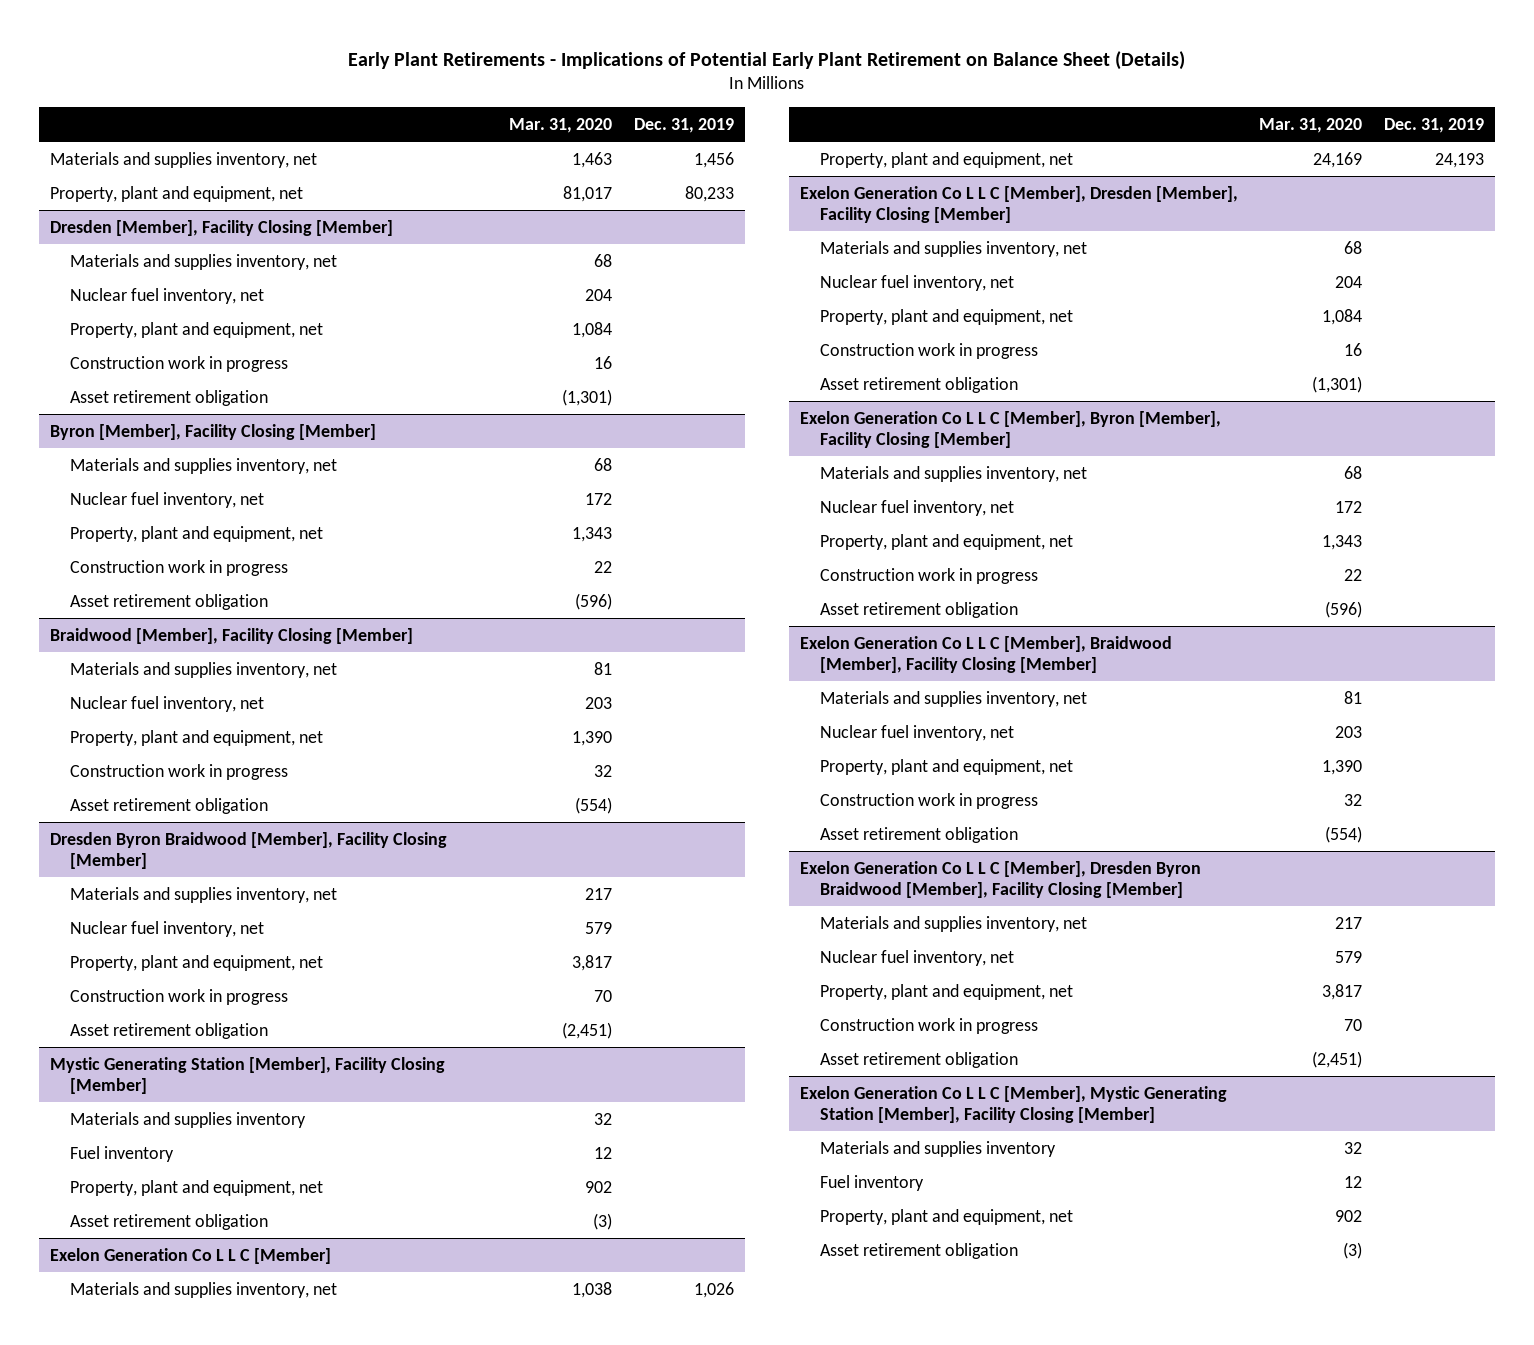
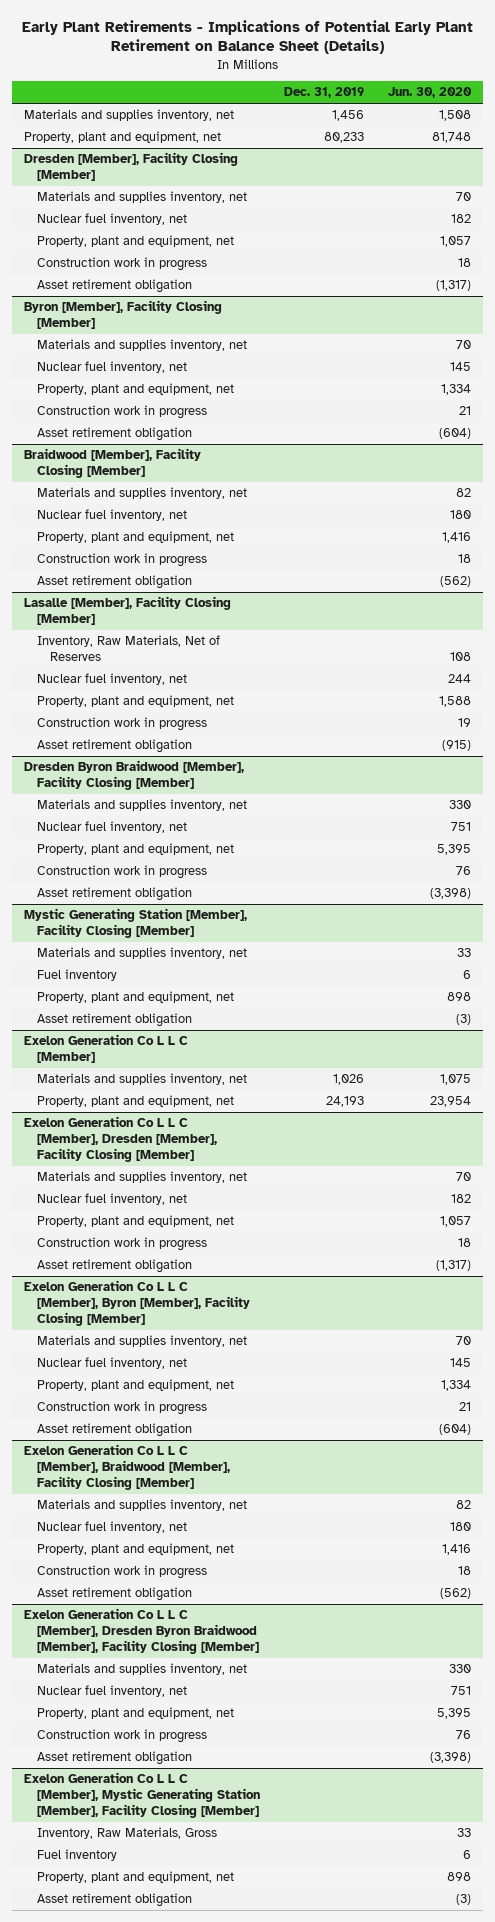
[509,117,613,133] Mar. 31, 2020 -> none
none -> [388,87,473,99] Jun. 30, 2020
none -> [23,596,231,626] Lasalle [Member], Facility Closing [Member]
none -> [37,635,221,662] Inventory, Raw Materials, Net of Reserves
none -> [37,673,188,686] Nuclear fuel inventory, net
none -> [37,695,235,708] Property, plant and equipment, net
none -> [37,717,208,732] Construction work in progress
none -> [37,739,193,754] Asset retirement obligation
[70,1111,307,1128] Materials and supplies inventory -> [37,947,248,960] Materials and supplies inventory, net
[819,1140,1056,1157] Materials and supplies inventory -> [37,1827,218,1840] Inventory, Raw Materials, Gross

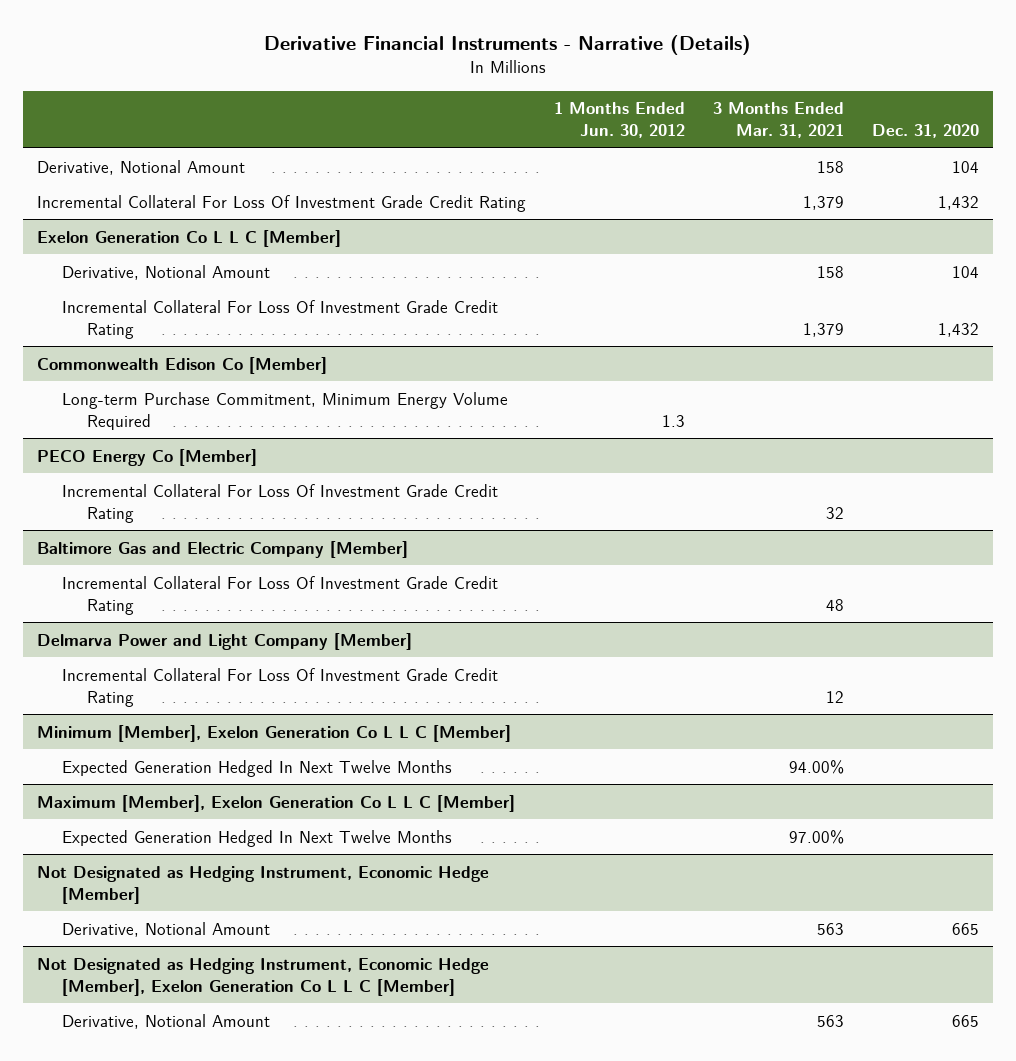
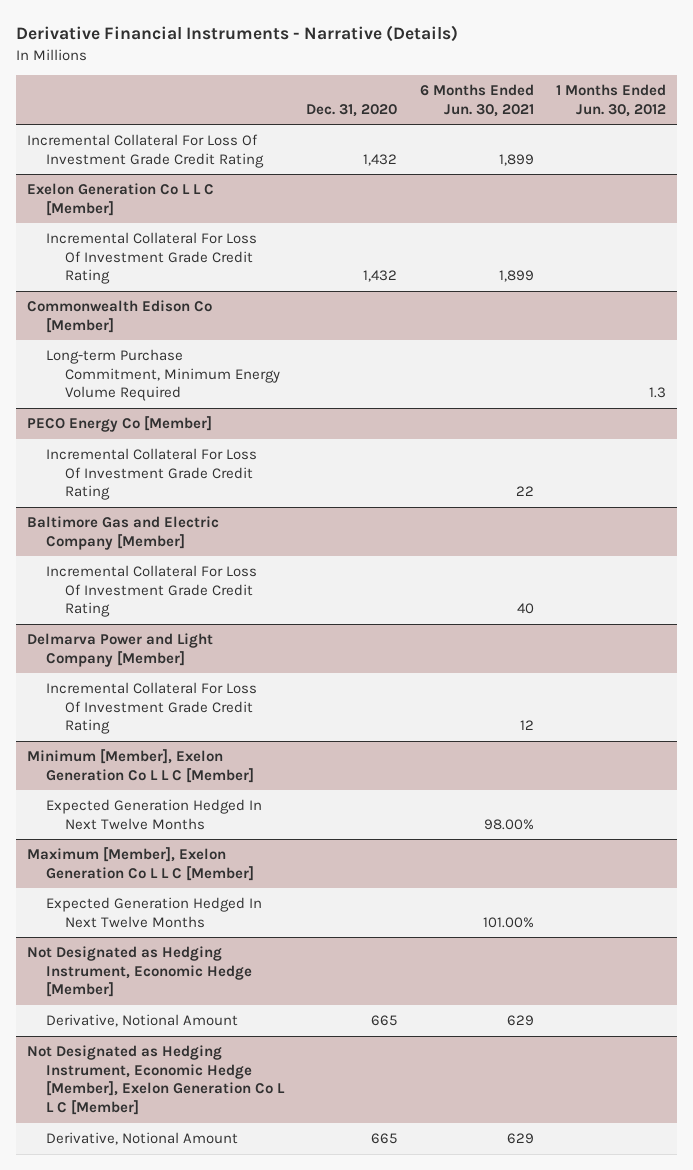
[712,102,844,139] 3 Months Ended Mar. 31, 2021 -> none
none -> [419,84,534,117] 6 Months Ended Jun. 30, 2021
[37,159,246,175] Derivative, Notional Amount -> none
[62,264,271,280] Derivative, Notional Amount -> none

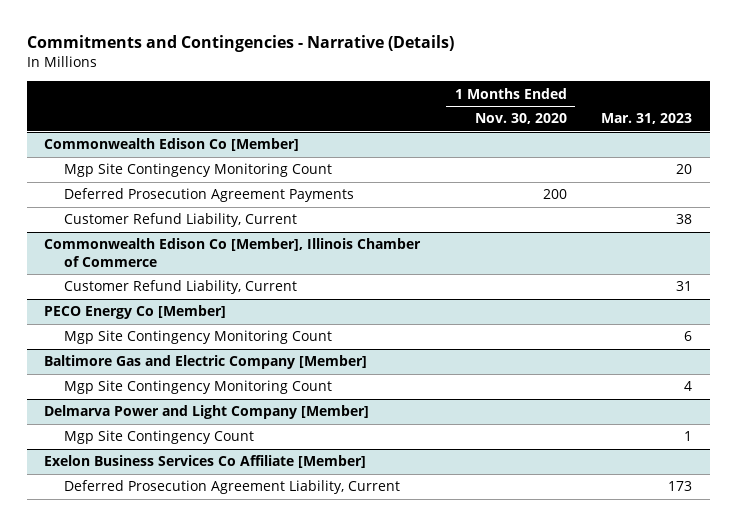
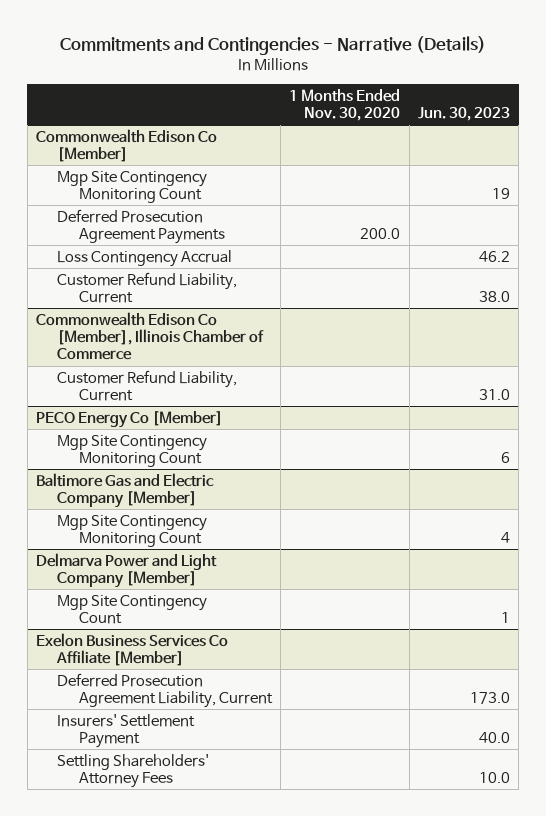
[601,113,693,125] Mar. 31, 2023 -> none
none -> [417,107,510,122] Jun. 30, 2023
[542,189,567,200] 200 -> [360,228,401,240] 200.0
none -> [57,249,233,267] Loss Contingency Accrual
none -> [57,713,196,749] Insurers' Settlement Payment
none -> [57,753,210,789] Settling Shareholders' Attorney Fees

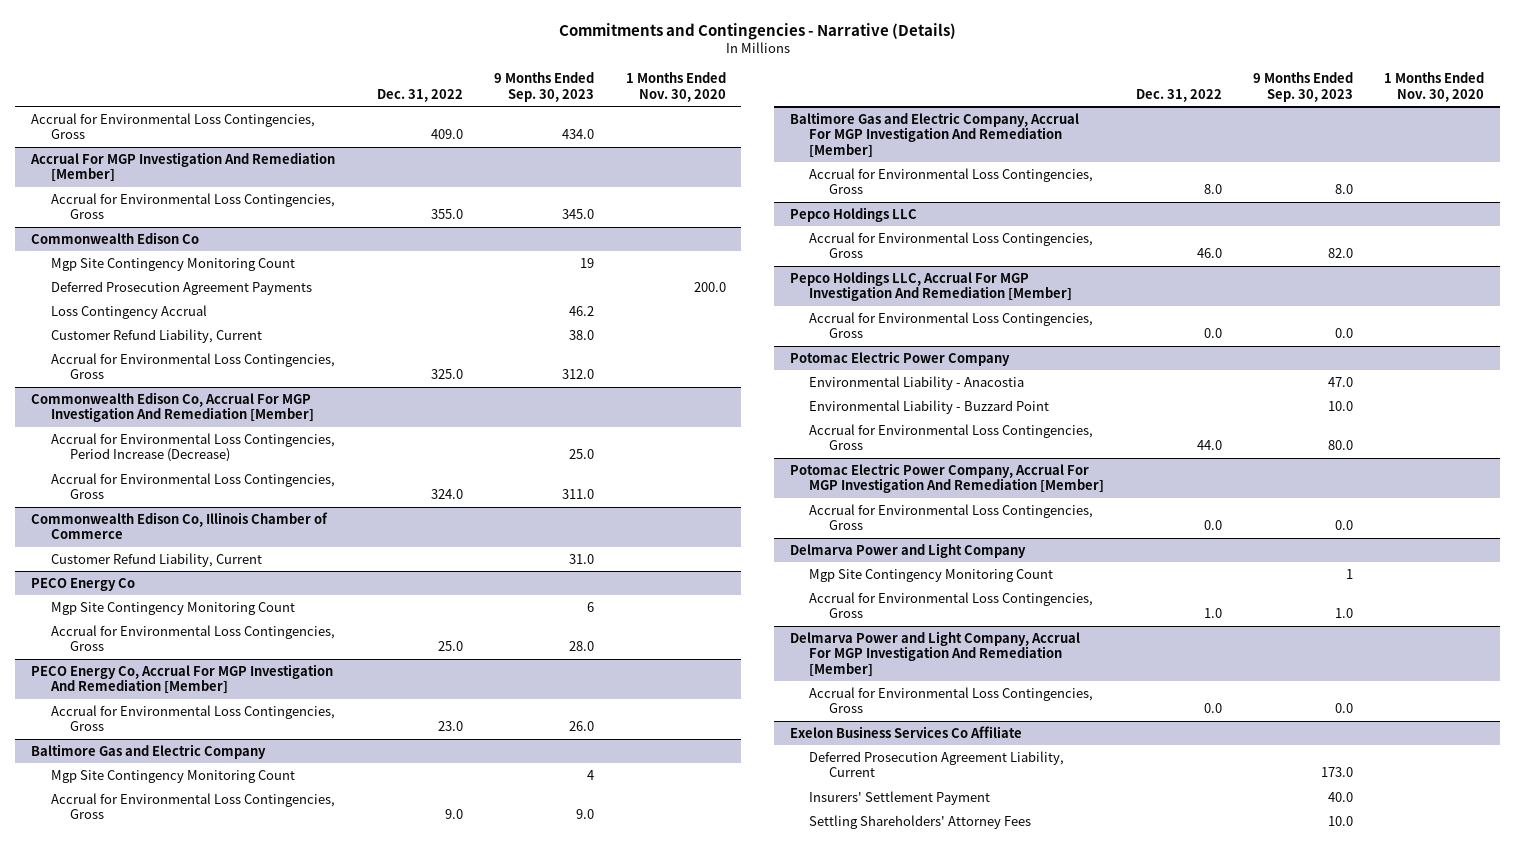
[417,107,510,122] Jun. 30, 2023 -> none
none -> [377,88,464,102] Dec. 31, 2022
none -> [494,72,595,102] 9 Months Ended Sep. 30, 2023
none -> [31,112,316,140] Accrual for Environmental Loss Contingencies, Gross
none -> [30,151,336,183] Accrual For MGP Investigation And Remediation [Member]
none -> [50,192,335,220] Accrual for Environmental Loss Contingencies, Gross
[35,128,217,163] Commonwealth Edison Co [Member] -> [31,231,200,244] Commonwealth Edison Co
none -> [50,352,335,380] Accrual for Environmental Loss Contingencies, Gross
none -> [31,391,314,423] Commonwealth Edison Co, Accrual For MGP Investigation And Remediation [Member]
none -> [50,432,335,463] Accrual for Environmental Loss Contingencies, Period Increase (Decrease)
none -> [50,472,335,500] Accrual for Environmental Loss Contingencies, Gross
[35,311,265,361] Commonwealth Edison Co [Member], Illinois Chamber of Commerce -> [31,511,329,540] Commonwealth Edison Co, Illinois Chamber of Commerce
[35,410,223,428] PECO Energy Co [Member] -> [31,577,136,591] PECO Energy Co
none -> [50,624,335,652] Accrual for Environmental Loss Contingencies, Gross
none -> [31,663,334,695] PECO Energy Co, Accrual For MGP Investigation And Remediation [Member]
none -> [50,704,335,732] Accrual for Environmental Loss Contingencies, Gross
[35,472,214,509] Baltimore Gas and Electric Company [Member] -> [31,743,267,759] Baltimore Gas and Electric Company
none -> [50,792,335,820] Accrual for Environmental Loss Contingencies, Gross
none -> [789,111,1079,159] Baltimore Gas and Electric Company, Accrual For MGP Investigation And Remediation [Member]
none -> [809,167,1094,195] Accrual for Environmental Loss Contingencies, Gross
none -> [789,206,917,222] Pepco Holdings LLC
none -> [809,231,1094,259] Accrual for Environmental Loss Contingencies, Gross
none -> [789,270,1073,302] Pepco Holdings LLC, Accrual For MGP Investigation And Remediation [Member]
none -> [809,311,1094,339] Accrual for Environmental Loss Contingencies, Gross
none -> [789,350,1010,366] Potomac Electric Power Company
none -> [809,375,1025,390] Environmental Liability - Anacostia
none -> [809,399,1050,414] Environmental Liability - Buzzard Point
none -> [809,423,1094,451] Accrual for Environmental Loss Contingencies, Gross
none -> [789,462,1105,494] Potomac Electric Power Company, Accrual For MGP Investigation And Remediation [Member]
none -> [809,503,1094,531] Accrual for Environmental Loss Contingencies, Gross
[35,552,217,589] Delmarva Power and Light Company [Member] -> [789,542,1026,558] Delmarva Power and Light Company
[57,594,208,625] Mgp Site Contingency Count -> [809,568,1054,582] Mgp Site Contingency Monitoring Count
none -> [809,591,1094,619] Accrual for Environmental Loss Contingencies, Gross
none -> [789,630,1080,678] Delmarva Power and Light Company, Accrual For MGP Investigation And Remediation [Member]
none -> [809,686,1094,714] Accrual for Environmental Loss Contingencies, Gross
[35,632,228,667] Exelon Business Services Co Affiliate [Member] -> [789,725,1022,738] Exelon Business Services Co Affiliate

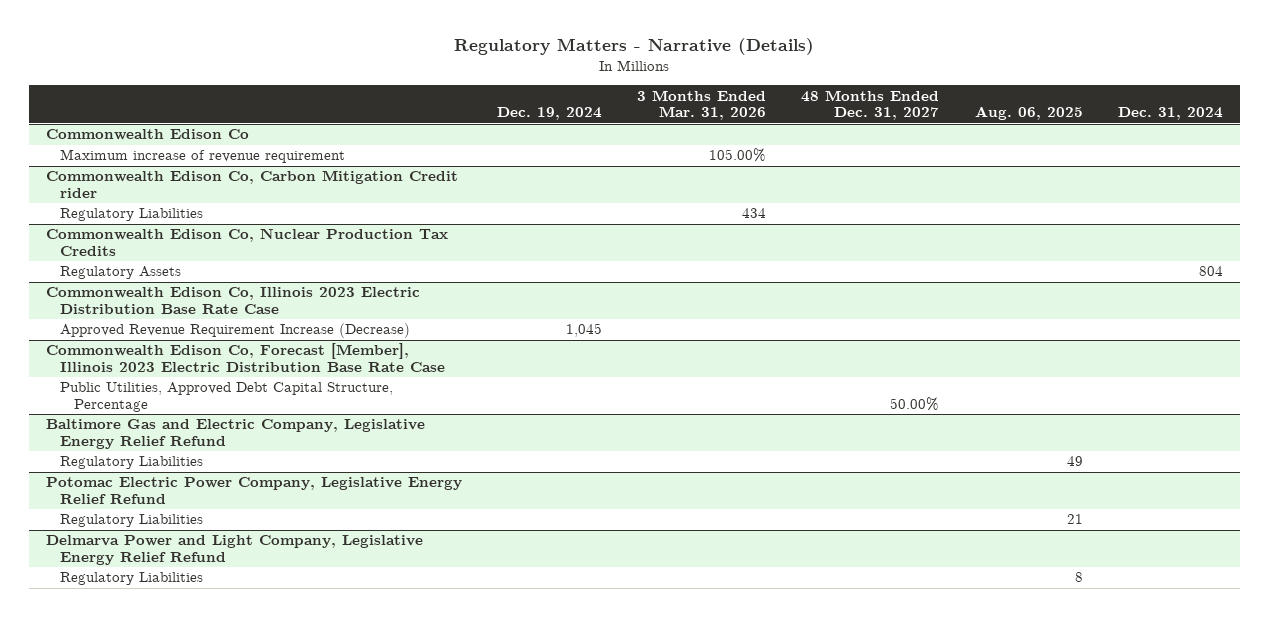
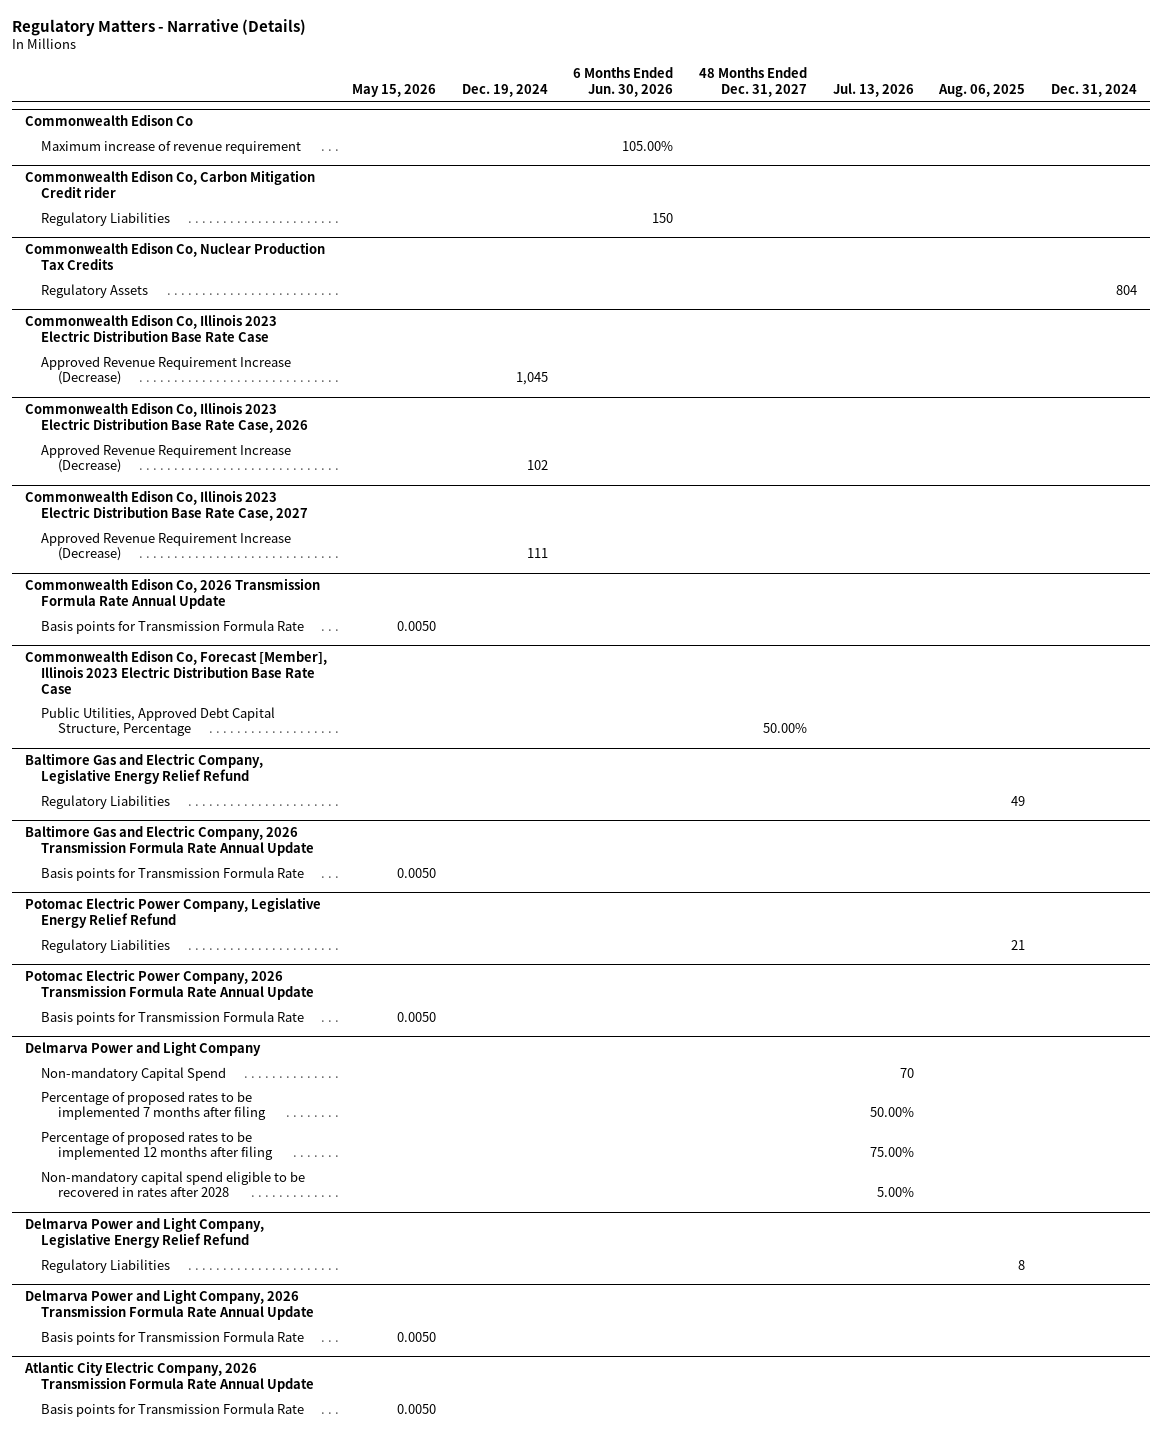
[637,89,767,121] 3 Months Ended Mar. 31, 2026 -> none
none -> [352,84,437,98] May 15, 2026
none -> [573,67,674,98] 6 Months Ended Jun. 30, 2026
none -> [832,83,914,98] Jul. 13, 2026
none -> [24,402,309,434] Commonwealth Edison Co, Illinois 2023 Electric Distribution Base Rate Case, 2026
none -> [41,443,292,474] Approved Revenue Requirement Increase (Decrease)
none -> [24,490,309,522] Commonwealth Edison Co, Illinois 2023 Electric Distribution Base Rate Case, 2027
none -> [41,531,292,562] Approved Revenue Requirement Increase (Decrease)
none -> [24,578,320,610] Commonwealth Edison Co, 2026 Transmission Formula Rate Annual Update
none -> [41,619,305,634] Basis points for Transmission Formula Rate
none -> [24,825,315,857] Baltimore Gas and Electric Company, 2026 Transmission Formula Rate Annual Update
none -> [41,866,305,881] Basis points for Transmission Formula Rate
none -> [24,969,315,1001] Potomac Electric Power Company, 2026 Transmission Formula Rate Annual Update
none -> [41,1010,305,1025] Basis points for Transmission Formula Rate
none -> [24,1041,261,1057] Delmarva Power and Light Company
none -> [41,1066,227,1081] Non-mandatory Capital Spend
none -> [41,1090,267,1121] Percentage of proposed rates to be implemented 7 months after filing
none -> [41,1130,274,1161] Percentage of proposed rates to be implemented 12 months after filing
none -> [41,1170,306,1198] Non-mandatory capital spend eligible to be recovered in rates after 2028
none -> [24,1289,315,1321] Delmarva Power and Light Company, 2026 Transmission Formula Rate Annual Update
none -> [41,1330,305,1345] Basis points for Transmission Formula Rate
none -> [23,1361,315,1393] Atlantic City Electric Company, 2026 Transmission Formula Rate Annual Update
none -> [41,1402,305,1417] Basis points for Transmission Formula Rate

